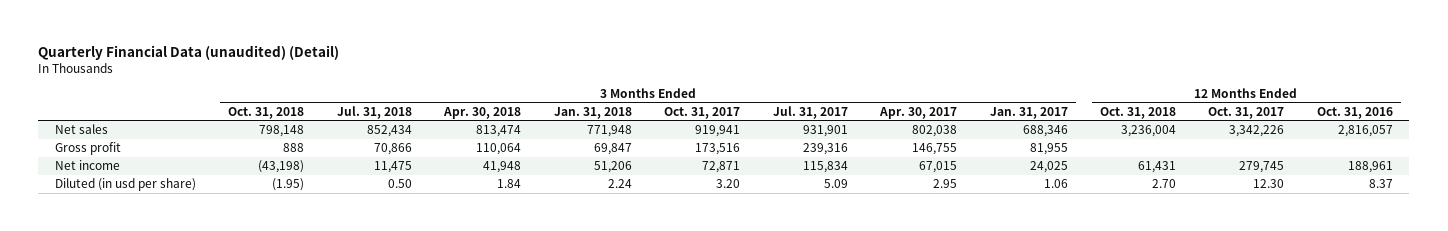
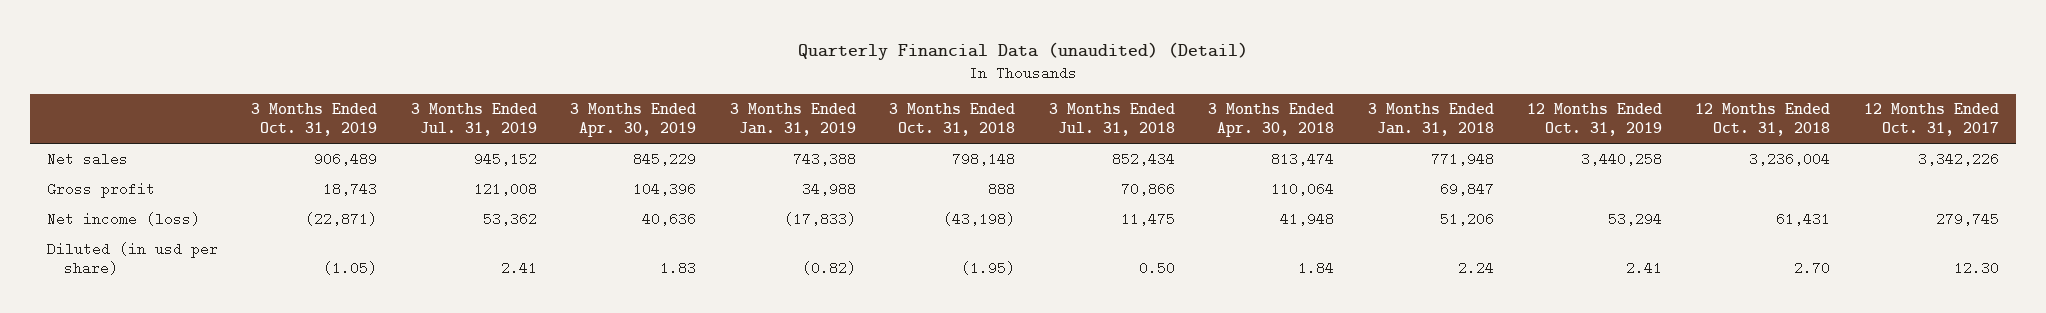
[664,106,741,119] Oct. 31, 2017 -> none
[772,105,848,119] Jul. 31, 2017 -> none
[879,106,958,119] Apr. 30, 2017 -> none
[989,106,1068,119] Jan. 31, 2017 -> none
[1316,106,1393,119] Oct. 31, 2016 -> none
none -> [251,103,378,137] 3 Months Ended Oct. 31, 2019
none -> [410,103,537,137] 3 Months Ended Jul. 31, 2019
none -> [570,103,697,138] 3 Months Ended Apr. 30, 2019
none -> [729,103,856,137] 3 Months Ended Jan. 31, 2019
none -> [1526,103,1662,137] 12 Months Ended Oct. 31, 2019
[54,160,120,171] Net income -> [47,211,201,226] Net income (loss)

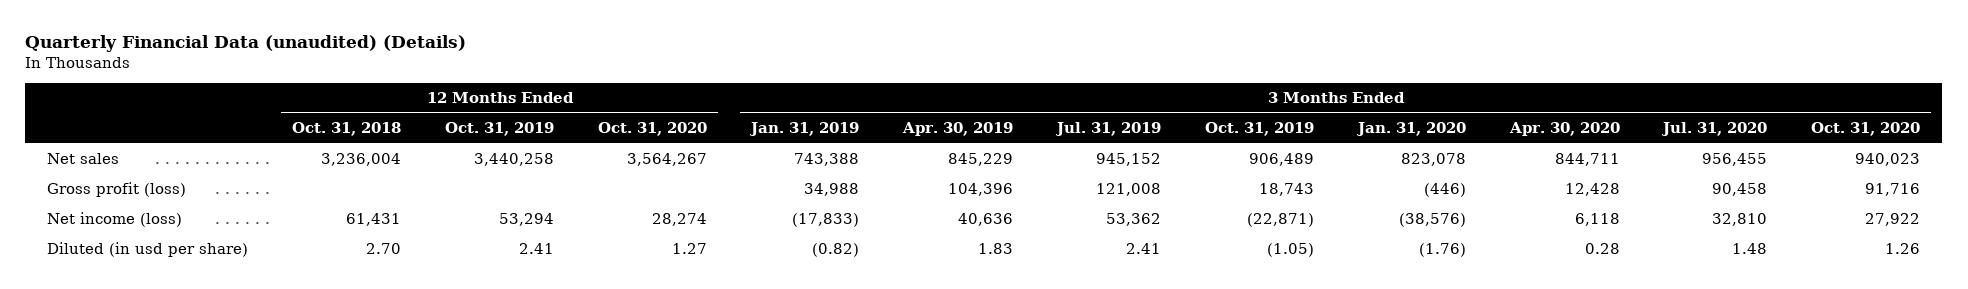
[797,41,1248,60] Quarterly Financial Data (unaudited) (Detail) -> [25,35,467,53] Quarterly Financial Data (unaudited) (Details)
[889,103,1016,137] 3 Months Ended Oct. 31, 2018 -> none
[1048,103,1175,137] 3 Months Ended Jul. 31, 2018 -> none
[1208,103,1335,138] 3 Months Ended Apr. 30, 2018 -> none
[1367,103,1494,137] 3 Months Ended Jan. 31, 2018 -> none
[1863,103,1999,137] 12 Months Ended Oct. 31, 2017 -> none
none -> [598,122,708,137] Oct. 31, 2020
none -> [1355,122,1466,137] Jan. 31, 2020
none -> [1508,122,1620,137] Apr. 30, 2020
none -> [1661,122,1768,137] Jul. 31, 2020
none -> [1811,122,1921,137] Oct. 31, 2020
[47,181,156,198] Gross profit -> [47,182,187,198] Gross profit (loss)

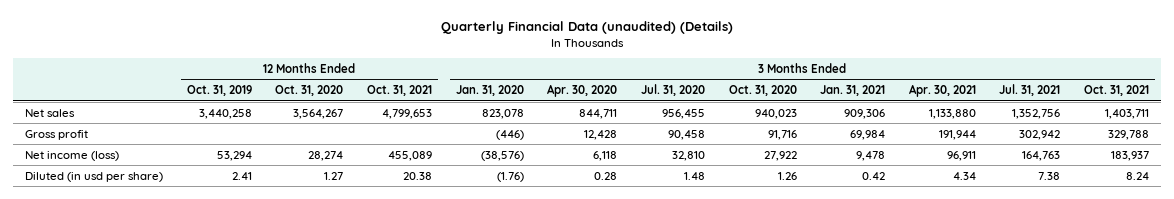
[292,122,402,137] Oct. 31, 2018 -> none
[749,122,860,137] Jan. 31, 2019 -> none
[901,122,1013,137] Apr. 30, 2019 -> none
[1054,122,1161,137] Jul. 31, 2019 -> none
[1204,122,1314,137] Oct. 31, 2019 -> none
none -> [367,85,433,97] Oct. 31, 2021
none -> [820,85,886,97] Jan. 31, 2021
none -> [908,84,976,98] Apr. 30, 2021
none -> [999,84,1061,97] Jul. 31, 2021
none -> [1083,85,1149,97] Oct. 31, 2021
[47,182,187,198] Gross profit (loss) -> [25,129,89,140] Gross profit

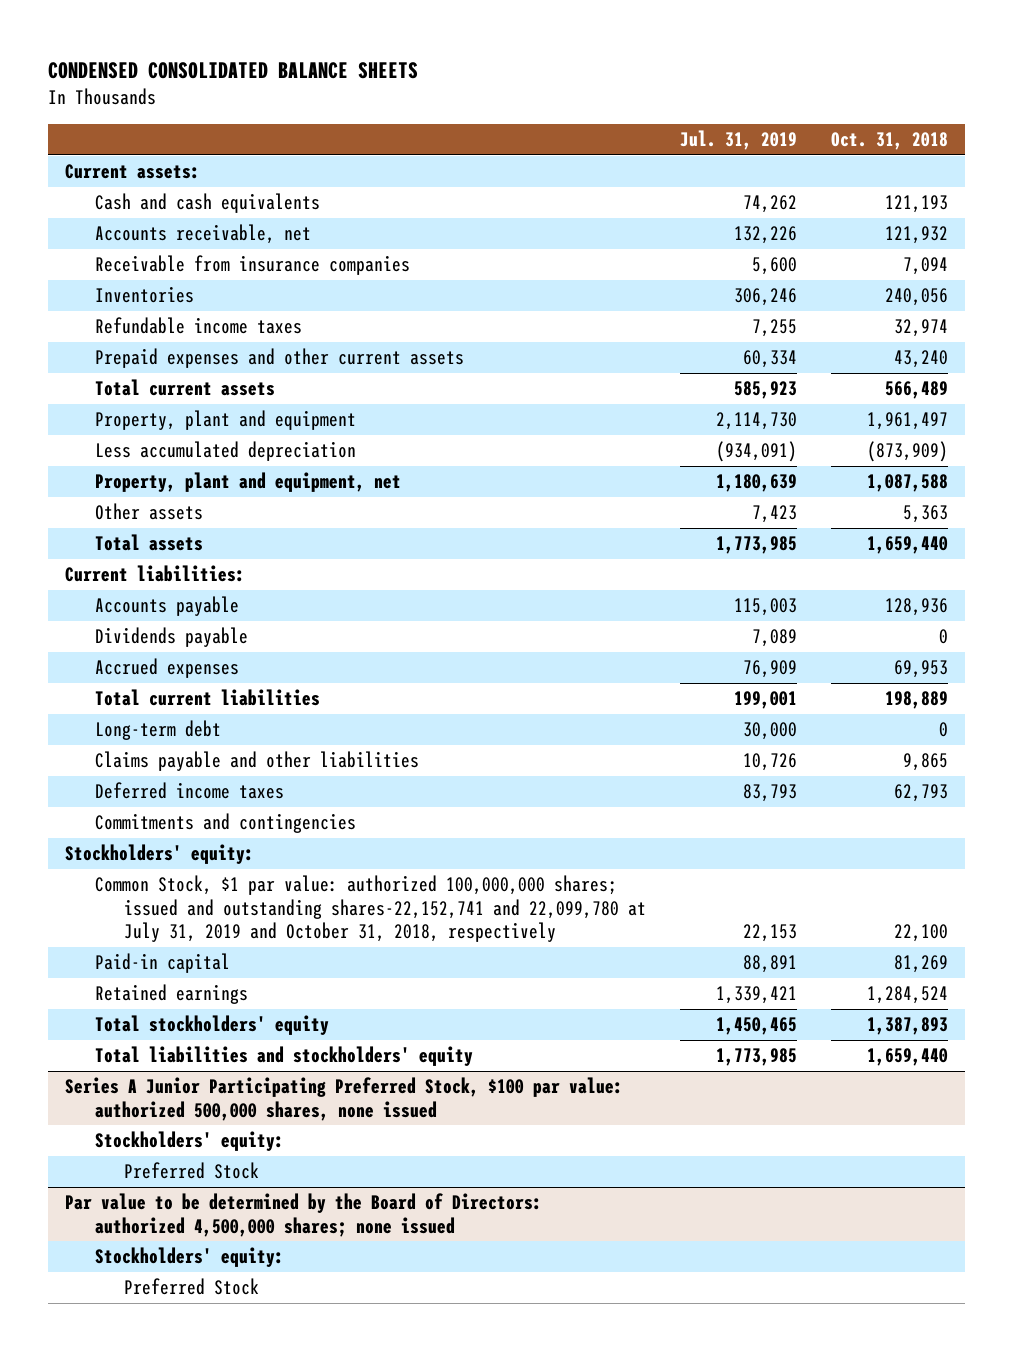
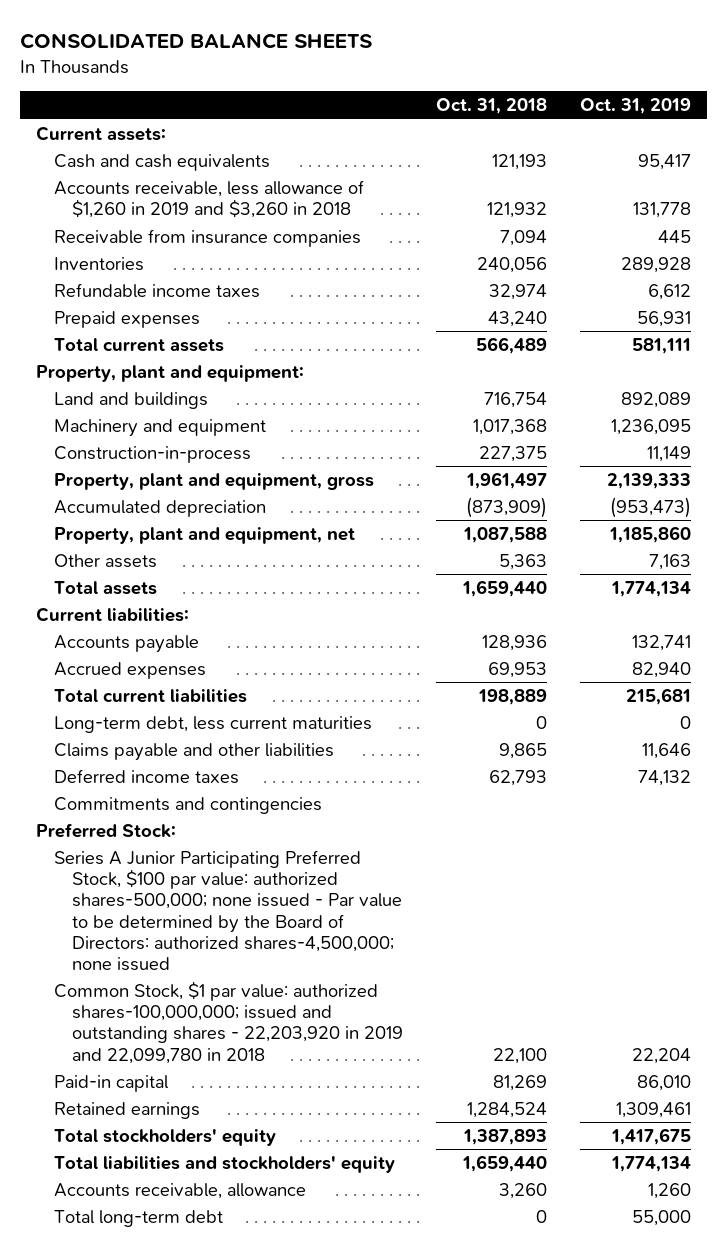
[48,62,419,80] CONDENSED CONSOLIDATED BALANCE SHEETS -> [19,33,372,50] CONSOLIDATED BALANCE SHEETS
[680,129,798,150] Jul. 31, 2019 -> none
none -> [579,98,691,115] Oct. 31, 2019
[94,224,311,245] Accounts receivable, net -> [54,179,365,219] Accounts receivable, less allowance of $1,260 in 2019 and $3,260 in 2018
[94,348,464,369] Prepaid expenses and other current assets -> [54,310,201,328] Prepaid expenses
none -> [35,364,304,382] Property, plant and equipment:
none -> [54,391,209,409] Land and buildings
none -> [54,418,267,437] Machinery and equipment
none -> [54,445,252,463] Construction-in-process
[94,410,356,431] Property, plant and equipment -> [54,472,375,490] Property, plant and equipment, gross
[94,441,356,462] Less accumulated depreciation -> [54,499,267,517] Accumulated depreciation
[94,627,248,648] Dividends payable -> none
[94,720,221,741] Long-term debt -> [54,715,373,733] Long-term debt, less current maturities
[65,844,255,865] Stockholders' equity: -> none
none -> [35,822,176,838] Preferred Stock:
none -> [54,849,403,971] Series A Junior Participating Preferred Stock, $100 par value: authorized shares-500,000; none issued - Par value to be determined by the Board of Directors: authorized shares-4,500,000; none issued
[94,875,646,943] Common Stock, $1 par value: authorized 100,000,000 shares; issued and outstanding shares-22,152,741 and 22,099,780 at July 31, 2019 and October 31, 2018, respectively -> [54,980,404,1064] Common Stock, $1 par value: authorized shares-100,000,000; issued and outstanding shares - 22,203,920 in 2019 and 22,099,780 in 2018
[65,1077,624,1121] Series A Junior Participating Preferred Stock, $100 par value: authorized 500,000 shares, none issued -> none
[94,1131,284,1152] Stockholders' equity: -> none
[123,1162,259,1180] Preferred Stock -> none
[65,1193,543,1237] Par value to be determined by the Board of Directors: authorized 4,500,000 shares; none issued -> none
[94,1247,284,1268] Stockholders' equity: -> none
[123,1278,259,1296] Preferred Stock -> none
none -> [54,1182,307,1199] Accounts receivable, allowance
none -> [54,1209,224,1227] Total long-term debt

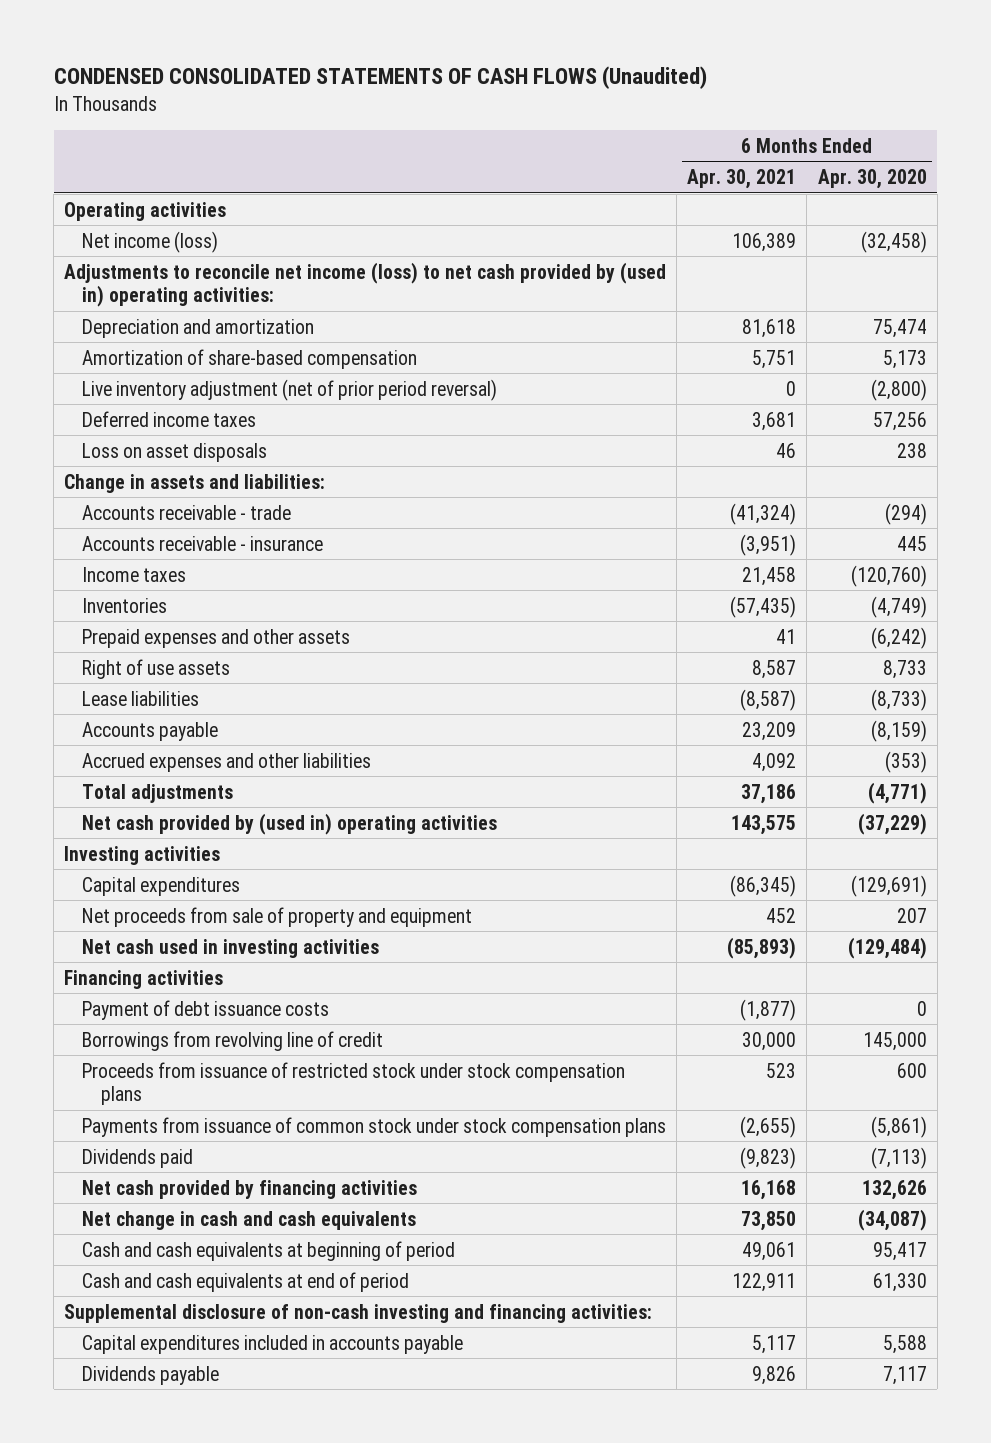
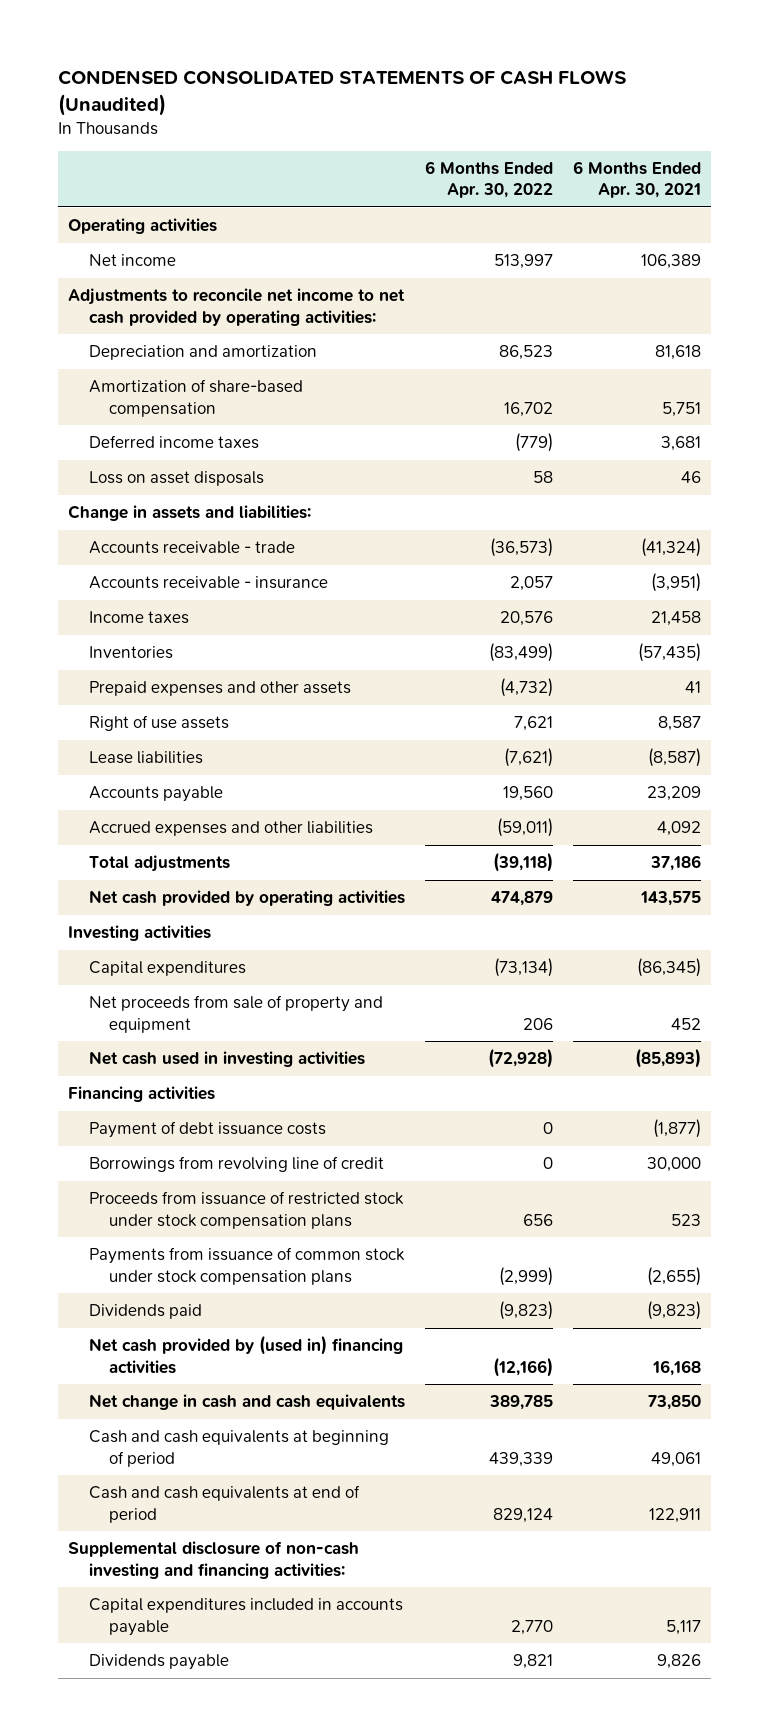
[817,169,927,190] Apr. 30, 2020 -> none
none -> [424,160,553,199] 6 Months Ended Apr. 30, 2022
[82,230,219,253] Net income (loss) -> [88,254,176,267] Net income
[64,261,667,308] Adjustments to reconcile net income (loss) to net cash provided by (used in) operating activities: -> [67,288,405,326] Adjustments to reconcile net income to net cash provided by operating activities:
[82,378,498,401] Live inventory adjustment (net of prior period reversal) -> none
[82,812,498,835] Net cash provided by (used in) operating activities -> [88,890,405,907] Net cash provided by operating activities
[82,1179,418,1199] Net cash provided by financing activities -> [88,1335,403,1374] Net cash provided by (used in) financing activities

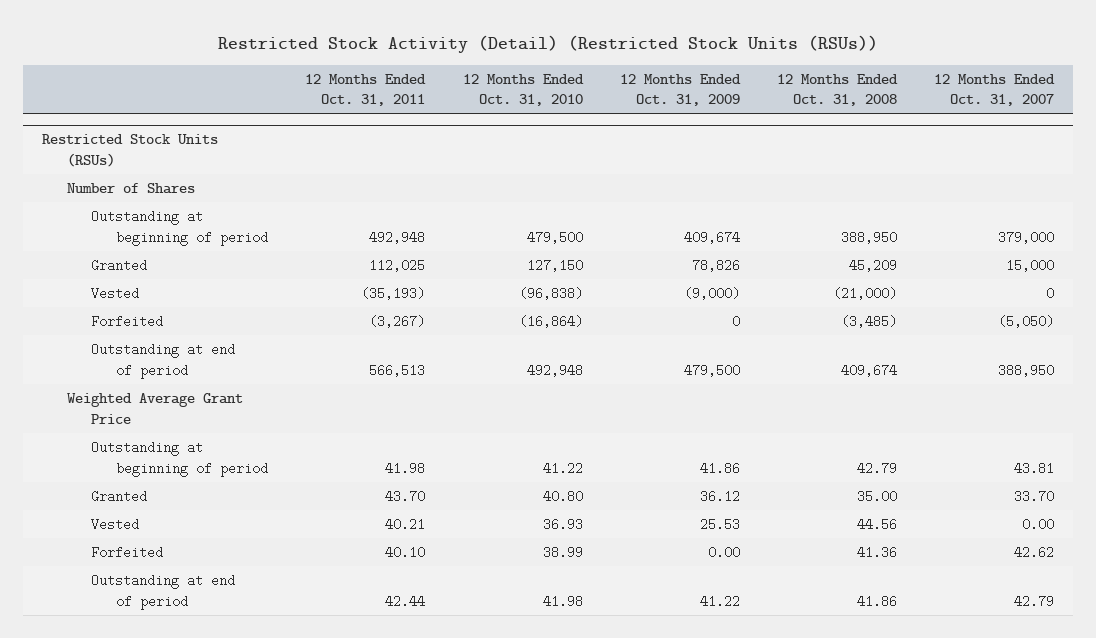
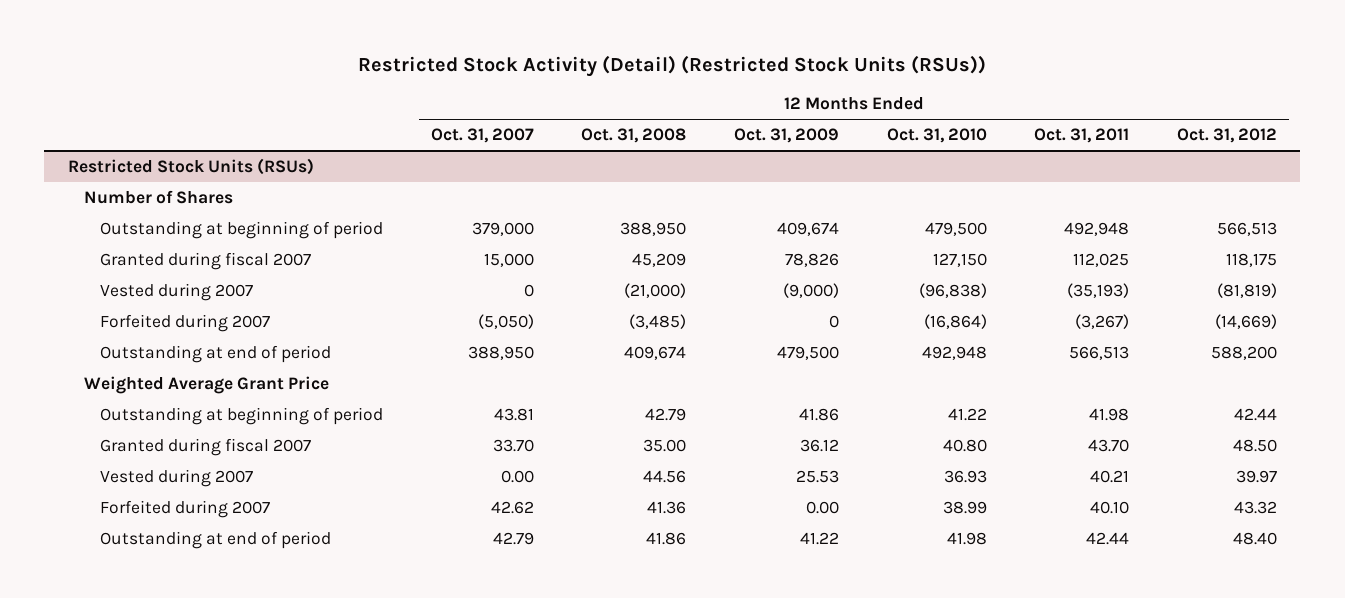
none -> [1176,128,1277,144] Oct. 31, 2012
[91,258,148,272] Granted -> [100,251,312,270] Granted during fiscal 2007
[91,286,140,300] Vested -> [100,282,254,301] Vested during 2007
[91,314,164,328] Forfeited -> [100,313,271,332] Forfeited during 2007
[91,489,148,503] Granted -> [100,437,312,456] Granted during fiscal 2007
[91,517,140,531] Vested -> [100,468,254,487] Vested during 2007
[91,545,164,559] Forfeited -> [100,499,271,518] Forfeited during 2007

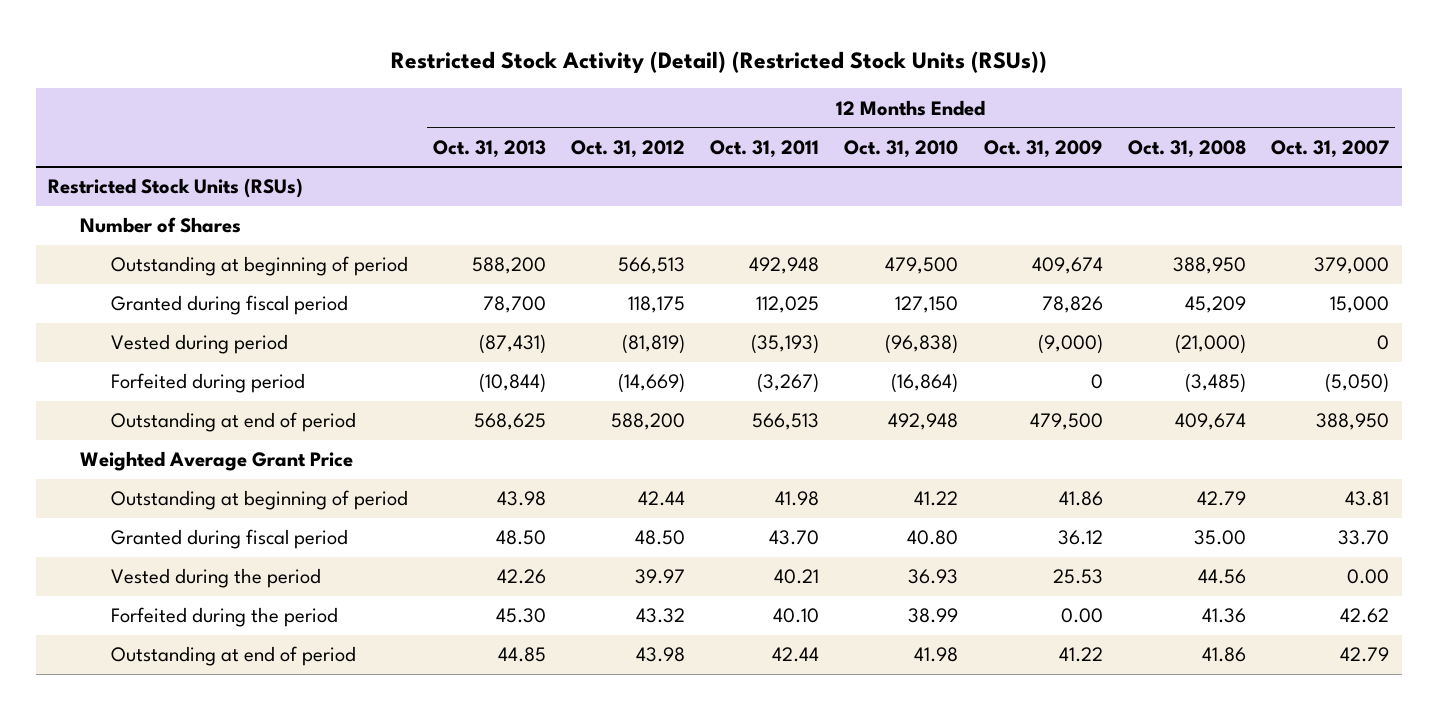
none -> [432,139,546,158] Oct. 31, 2013
[100,251,312,270] Granted during fiscal 2007 -> [110,295,348,316] Granted during fiscal period
[100,282,254,301] Vested during 2007 -> [110,334,288,355] Vested during period
[100,313,271,332] Forfeited during 2007 -> [110,373,305,394] Forfeited during period
[100,437,312,456] Granted during fiscal 2007 -> [110,529,348,550] Granted during fiscal period
[100,468,254,487] Vested during 2007 -> [110,568,321,589] Vested during the period
[100,499,271,518] Forfeited during 2007 -> [110,607,338,628] Forfeited during the period
[1232,531,1277,545] 48.40 -> [636,647,686,663] 43.98

